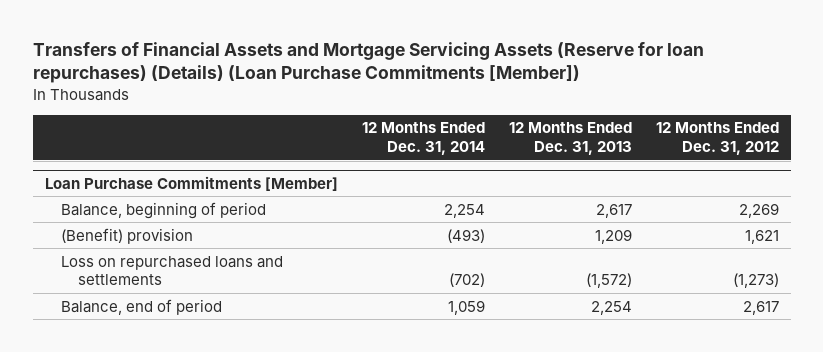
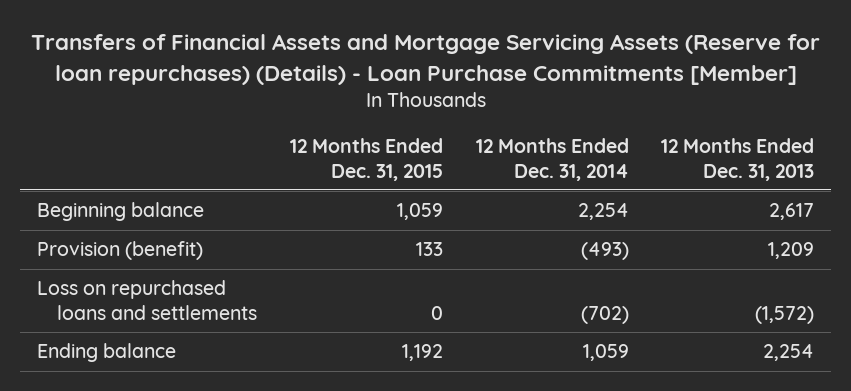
[32,42,704,84] Transfers of Financial Assets and Mortgage Servicing Assets (Reserve for loan repurchases) (Details) (Loan Purchase Commitments [Member]) -> [30,34,820,85] Transfers of Financial Assets and Mortgage Servicing Assets (Reserve for loan repurchases) (Details) - Loan Purchase Commitments [Member]
[655,122,779,156] 12 Months Ended Dec. 31, 2012 -> none
none -> [289,137,443,181] 12 Months Ended Dec. 31, 2015
[44,175,338,191] Loan Purchase Commitments [Member] -> none
[61,201,267,219] Balance, beginning of period -> [36,202,204,222] Beginning balance
[61,227,194,244] (Benefit) provision -> [36,241,203,261] Provision (benefit)
[61,298,223,315] Balance, end of period -> [36,343,176,363] Ending balance

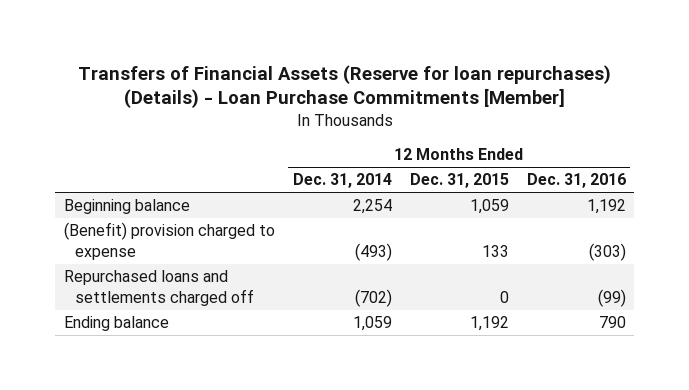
[30,34,820,85] Transfers of Financial Assets and Mortgage Servicing Assets (Reserve for loan repurchases) (Details) - Loan Purchase Commitments [Member] -> [77,64,611,109] Transfers of Financial Assets (Reserve for loan repurchases) (Details) - Loan Purchase Commitments [Member]
[661,137,815,181] 12 Months Ended Dec. 31, 2013 -> none
none -> [526,173,626,189] Dec. 31, 2016
[36,241,203,261] Provision (benefit) -> [63,222,275,260] (Benefit) provision charged to expense
[36,280,258,321] Loss on repurchased loans and settlements -> [63,270,255,306] Repurchased loans and settlements charged off

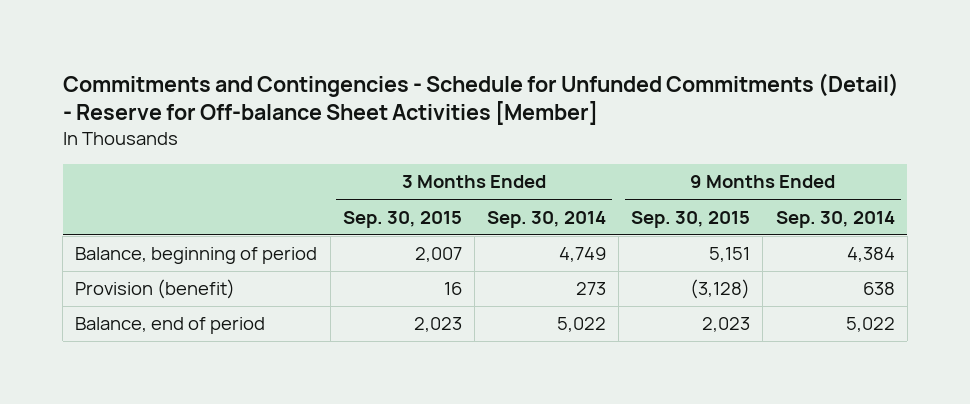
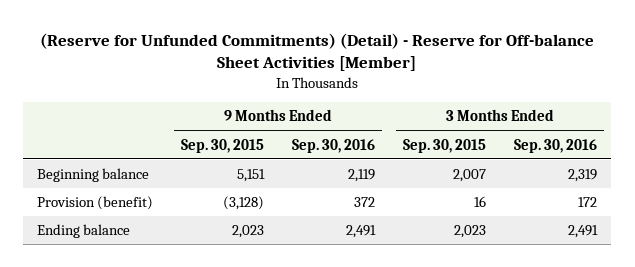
[62,72,899,126] Commitments and Contingencies - Schedule for Unfunded Commitments (Detail) - Reserve for Off-balance Sheet Activities [Member] -> [40,32,595,72] (Reserve for Unfunded Commitments) (Detail) - Reserve for Off-balance Sheet Activities [Member]
[487,210,607,228] Sep. 30, 2014 -> none
[775,210,895,228] Sep. 30, 2014 -> none
none -> [292,138,376,153] Sep. 30, 2016
none -> [514,138,598,153] Sep. 30, 2016
[75,247,318,265] Balance, beginning of period -> [37,168,150,183] Beginning balance
[75,317,266,335] Balance, end of period -> [37,224,131,239] Ending balance

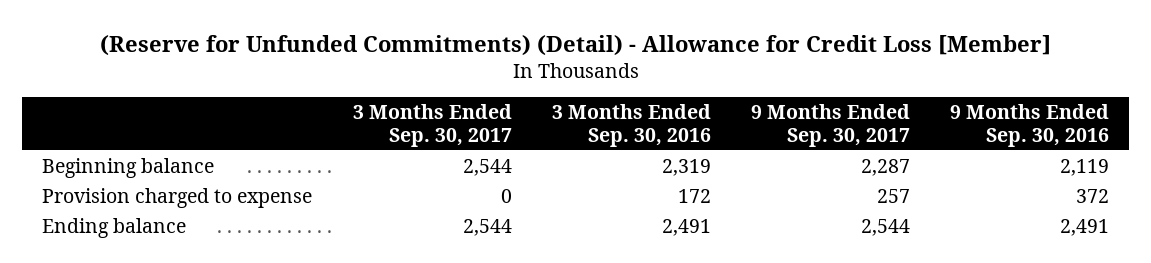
[40,32,595,72] (Reserve for Unfunded Commitments) (Detail) - Reserve for Off-balance Sheet Activities [Member] -> [99,35,1051,57] (Reserve for Unfunded Commitments) (Detail) - Allowance for Credit Loss [Member]
[181,138,265,153] Sep. 30, 2015 -> none
[403,138,487,153] Sep. 30, 2015 -> none
none -> [352,104,512,147] 3 Months Ended Sep. 30, 2017
none -> [750,104,910,147] 9 Months Ended Sep. 30, 2017
[37,196,154,211] Provision (benefit) -> [42,187,313,208] Provision charged to expense

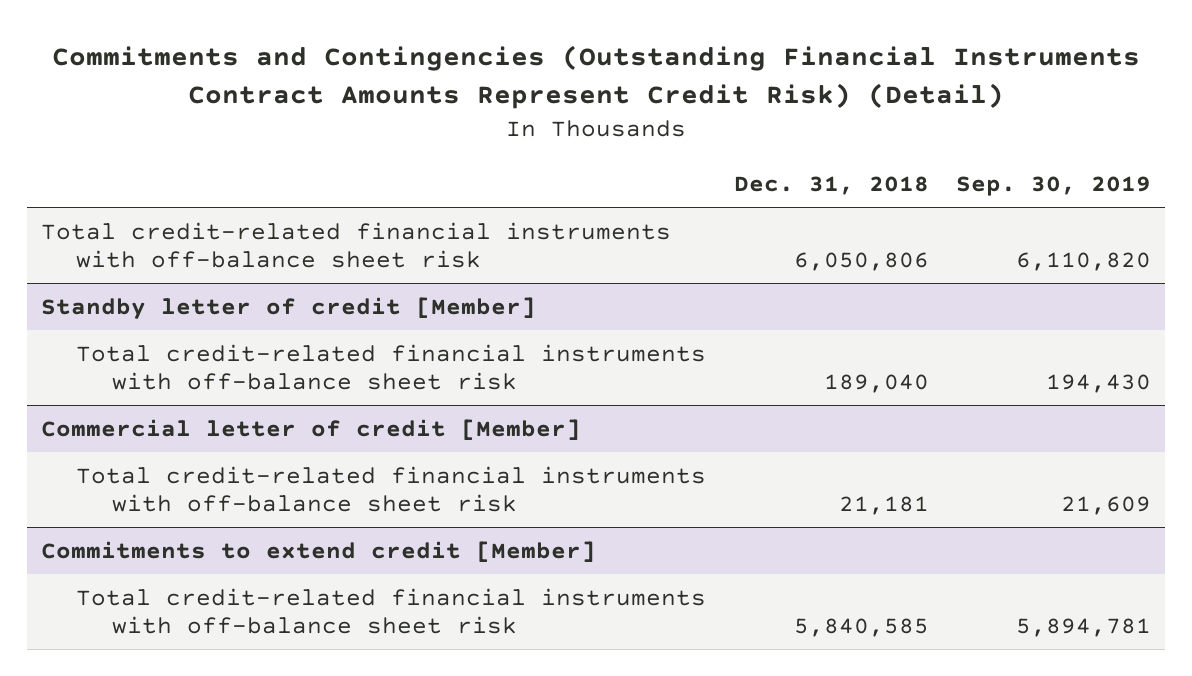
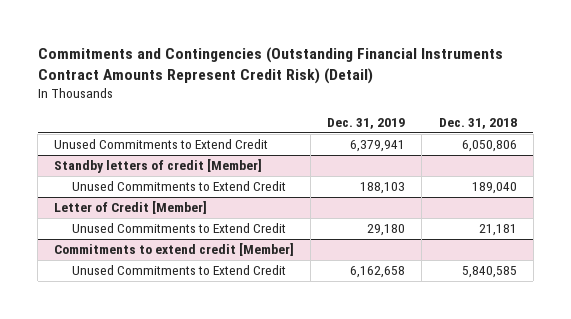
[956,175,1152,196] Sep. 30, 2019 -> none
none -> [327,117,406,129] Dec. 31, 2019
[40,221,671,268] Total credit-related financial instruments with off-balance sheet risk -> [54,139,269,150] Unused Commitments to Extend Credit
[40,296,536,319] Standby letter of credit [Member] -> [54,159,263,174] Standby letters of credit [Member]
[76,343,707,390] Total credit-related financial instruments with off-balance sheet risk -> [72,181,287,192] Unused Commitments to Extend Credit
[40,418,581,440] Commercial letter of credit [Member] -> [54,201,208,215] Letter of Credit [Member]
[76,465,707,512] Total credit-related financial instruments with off-balance sheet risk -> [72,223,287,234] Unused Commitments to Extend Credit
[76,587,707,634] Total credit-related financial instruments with off-balance sheet risk -> [72,265,287,276] Unused Commitments to Extend Credit

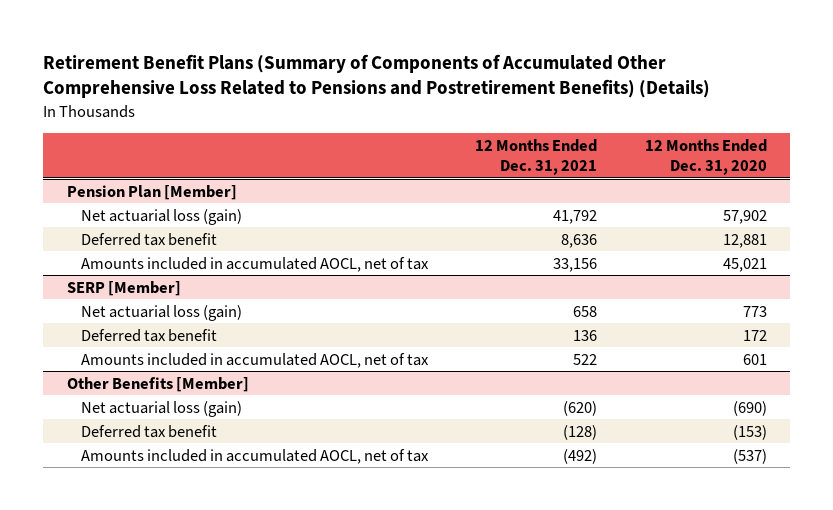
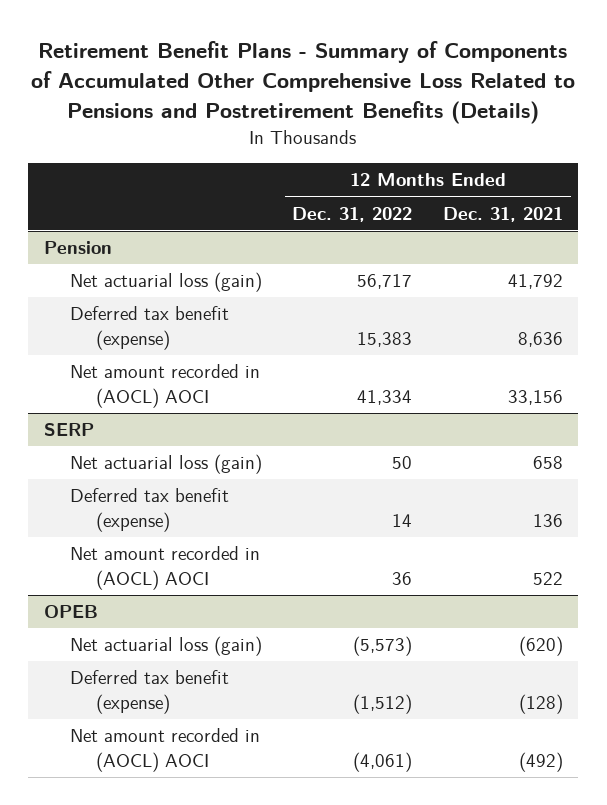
[42,53,710,99] Retirement Benefit Plans (Summary of Components of Accumulated Other Comprehensive Loss Related to Pensions and Postretirement Benefits) (Details) -> [31,41,576,124] Retirement Benefit Plans - Summary of Components of Accumulated Other Comprehensive Loss Related to Pensions and Postretirement Benefits (Details)
[644,138,767,176] 12 Months Ended Dec. 31, 2020 -> none
none -> [292,206,413,222] Dec. 31, 2022
[66,184,237,200] Pension Plan [Member] -> [43,241,112,255] Pension
[80,232,217,246] Deferred tax benefit -> [69,306,229,350] Deferred tax benefit (expense)
[80,256,429,272] Amounts included in accumulated AOCL, net of tax -> [69,364,260,408] Net amount recorded in (AOCL) AOCI
[66,280,181,296] SERP [Member] -> [43,423,94,437] SERP
[80,328,217,342] Deferred tax benefit -> [69,488,229,532] Deferred tax benefit (expense)
[80,352,429,368] Amounts included in accumulated AOCL, net of tax -> [69,546,260,590] Net amount recorded in (AOCL) AOCI
[66,376,249,392] Other Benefits [Member] -> [43,605,98,619] OPEB
[80,424,217,438] Deferred tax benefit -> [69,670,229,714] Deferred tax benefit (expense)
[80,448,429,464] Amounts included in accumulated AOCL, net of tax -> [69,728,260,772] Net amount recorded in (AOCL) AOCI

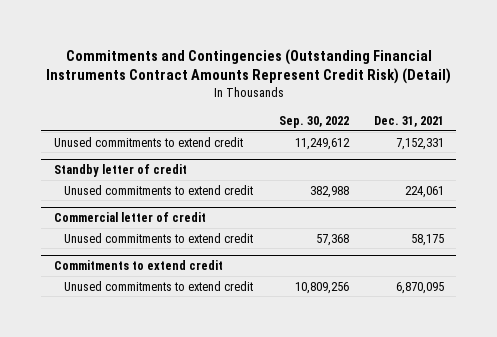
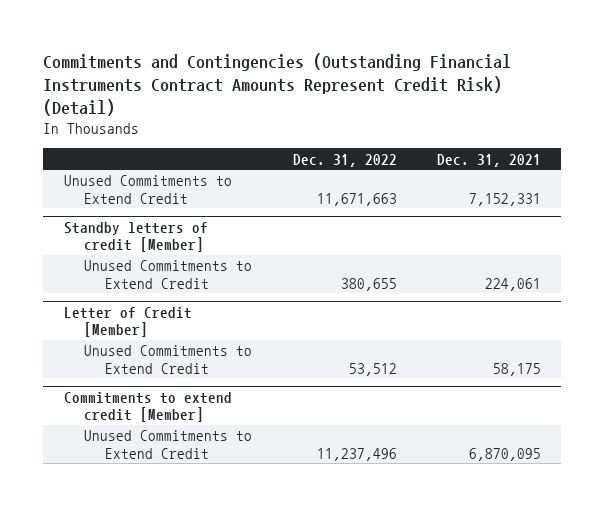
[278,115,349,128] Sep. 30, 2022 -> none
none -> [292,153,397,167] Dec. 31, 2022
[53,136,243,147] Unused commitments to extend credit -> [63,175,232,204] Unused Commitments to Extend Credit
[53,164,187,178] Standby letter of credit -> [63,221,208,253] Standby letters of credit [Member]
[64,184,254,195] Unused commitments to extend credit -> [84,260,253,289] Unused Commitments to Extend Credit
[53,212,206,223] Commercial letter of credit -> [63,306,192,338] Letter of Credit [Member]
[64,232,254,243] Unused commitments to extend credit -> [84,345,253,374] Unused Commitments to Extend Credit
[53,260,223,271] Commitments to extend credit -> [63,391,232,423] Commitments to extend credit [Member]
[64,280,254,291] Unused commitments to extend credit -> [84,430,253,459] Unused Commitments to Extend Credit

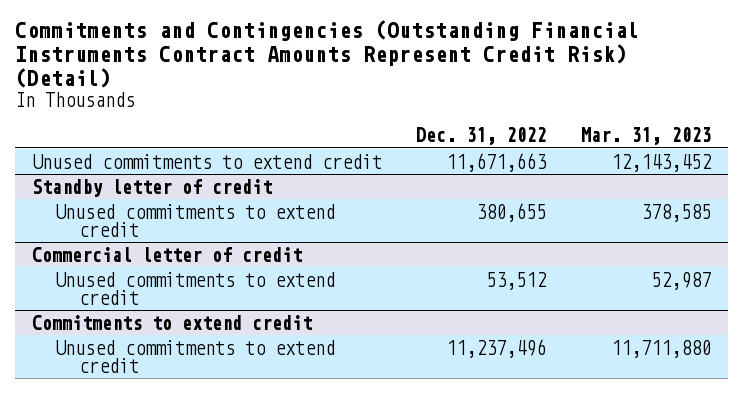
[437,153,542,167] Dec. 31, 2021 -> none
none -> [580,127,711,146] Mar. 31, 2023
[63,175,232,204] Unused Commitments to Extend Credit -> [31,153,382,169] Unused commitments to extend credit
[63,221,208,253] Standby letters of credit [Member] -> [31,178,272,197] Standby letter of credit
[84,260,253,289] Unused Commitments to Extend Credit -> [55,203,336,237] Unused commitments to extend credit
[63,306,192,338] Letter of Credit [Member] -> [31,246,302,262] Commercial letter of credit
[84,345,253,374] Unused Commitments to Extend Credit -> [55,271,336,305] Unused commitments to extend credit
[63,391,232,423] Commitments to extend credit [Member] -> [31,314,312,330] Commitments to extend credit
[84,430,253,459] Unused Commitments to Extend Credit -> [55,339,336,373] Unused commitments to extend credit

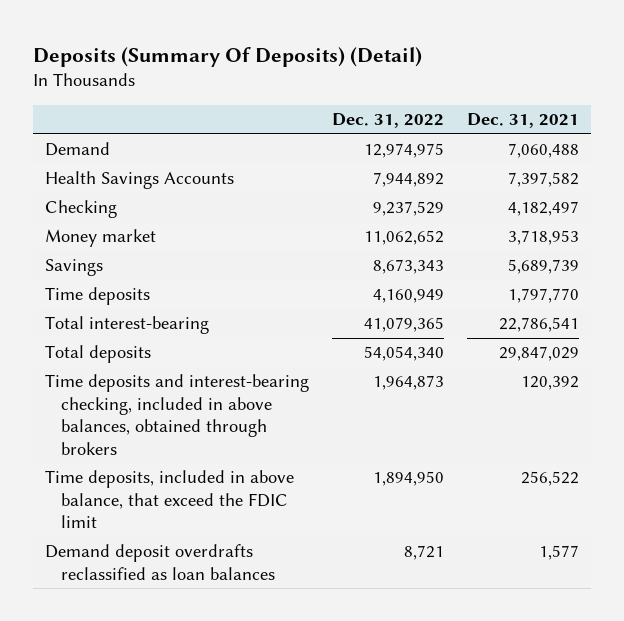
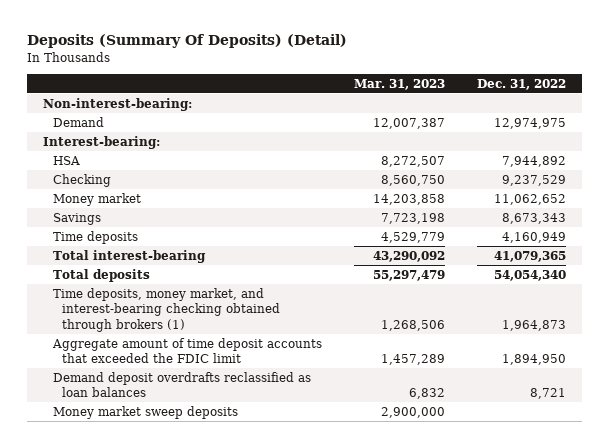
[466,113,579,129] Dec. 31, 2021 -> none
none -> [353,78,445,90] Mar. 31, 2023
none -> [42,97,192,111] Non-interest-bearing:
none -> [42,135,160,149] Interest-bearing:
[44,171,234,190] Health Savings Accounts -> [52,155,80,165] HSA
[44,374,309,455] Time deposits and interest-bearing checking, included in above balances, obtained through brokers -> [52,287,281,332] Time deposits, money market, and interest-bearing checking obtained through brokers (1)
[44,470,294,529] Time deposits, included in above balance, that exceed the FDIC limit -> [51,337,322,364] Aggregate amount of time deposit accounts that exceeded the FDIC limit
none -> [52,405,238,419] Money market sweep deposits

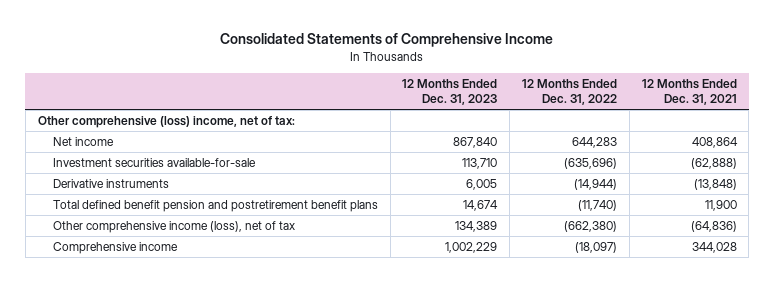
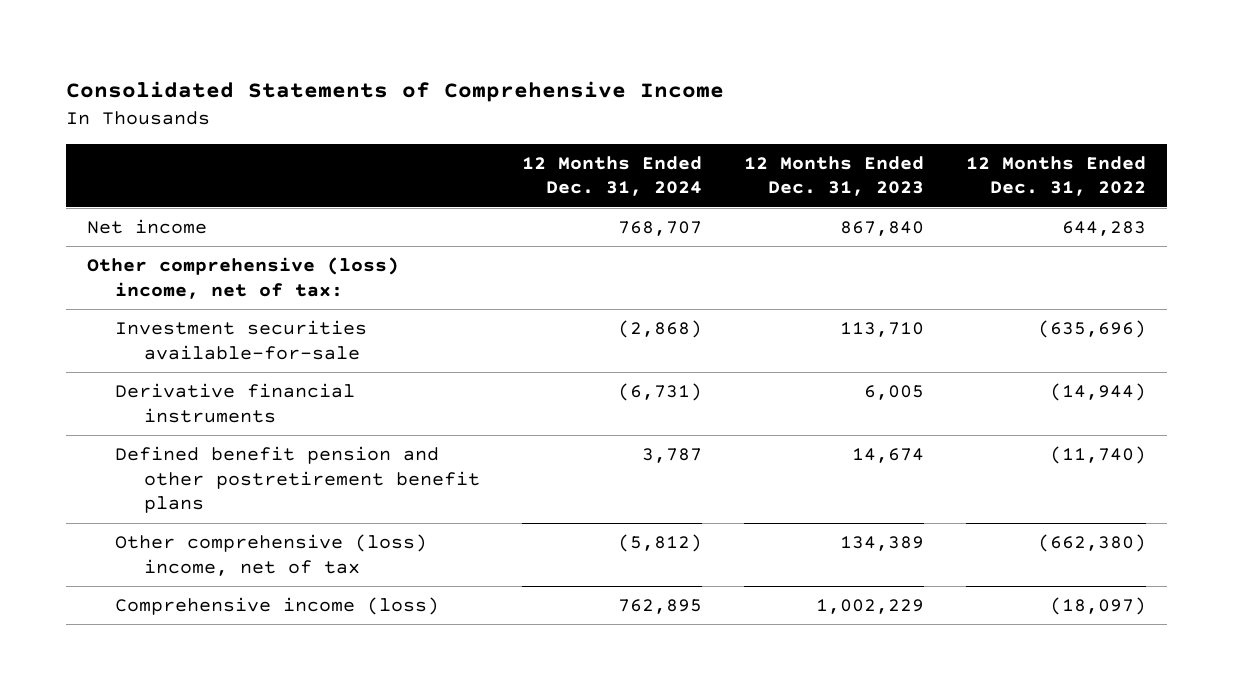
[641,78,737,106] 12 Months Ended Dec. 31, 2021 -> none
none -> [521,155,702,197] 12 Months Ended Dec. 31, 2024
[37,115,295,128] Other comprehensive (loss) income, net of tax: -> [87,257,400,299] Other comprehensive (loss) income, net of tax:
[52,178,169,188] Derivative instruments -> [115,383,356,423] Derivative financial instruments
[52,199,378,212] Total defined benefit pension and postretirement benefit plans -> [115,446,480,514] Defined benefit pension and other postretirement benefit plans
[52,220,295,233] Other comprehensive income (loss), net of tax -> [115,534,428,576] Other comprehensive (loss) income, net of tax
[52,241,178,254] Comprehensive income -> [115,597,440,616] Comprehensive income (loss)

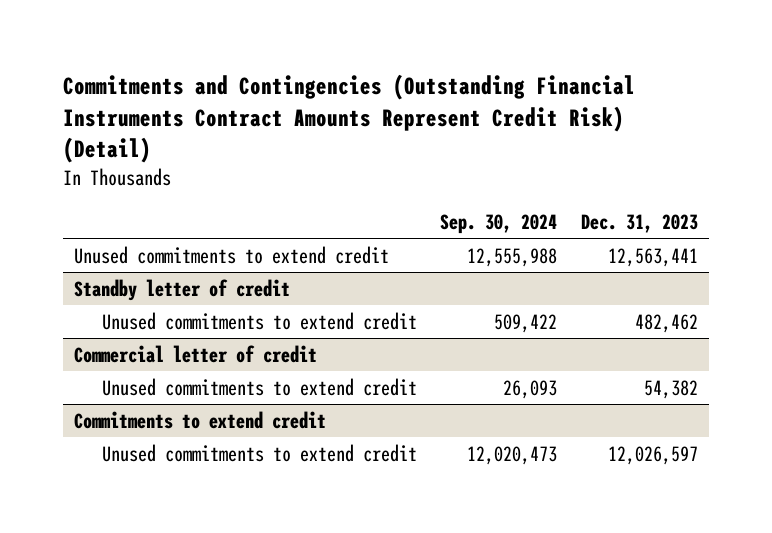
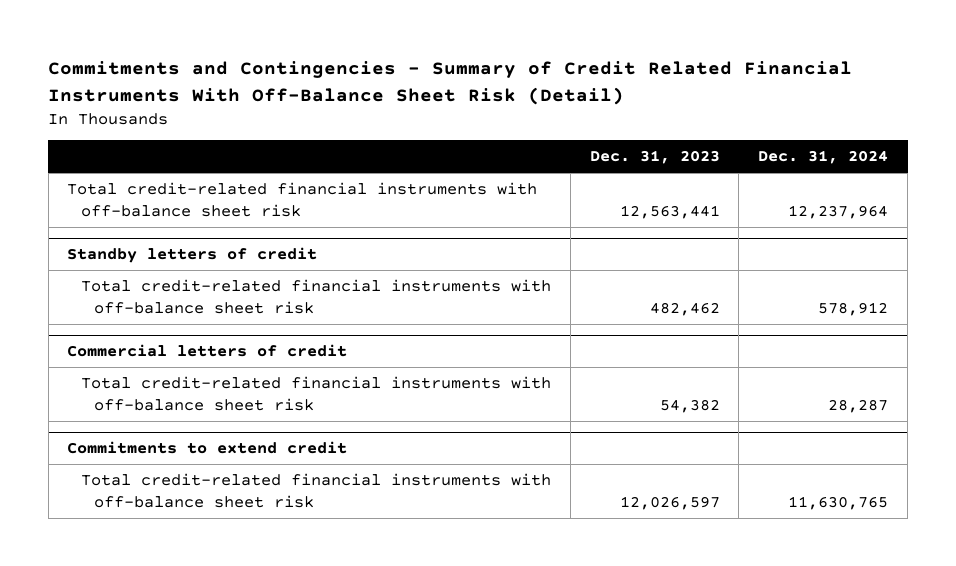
[62,74,635,164] Commitments and Contingencies (Outstanding Financial Instruments Contract Amounts Represent Credit Risk) (Detail) -> [48,61,853,105] Commitments and Contingencies - Summary of Credit Related Financial Instruments With Off-Balance Sheet Risk (Detail)
[440,213,558,234] Sep. 30, 2024 -> none
none -> [758,150,889,165] Dec. 31, 2024
[74,245,390,264] Unused commitments to extend credit -> [67,181,538,217] Total credit-related financial instruments with off-balance sheet risk
[74,278,291,301] Standby letter of credit -> [67,246,318,263] Standby letters of credit
[102,311,418,330] Unused commitments to extend credit -> [80,278,551,314] Total credit-related financial instruments with off-balance sheet risk
[74,344,318,363] Commercial letter of credit -> [67,343,348,357] Commercial letters of credit
[102,377,418,396] Unused commitments to extend credit -> [80,375,551,411] Total credit-related financial instruments with off-balance sheet risk
[102,443,418,462] Unused commitments to extend credit -> [80,472,551,508] Total credit-related financial instruments with off-balance sheet risk

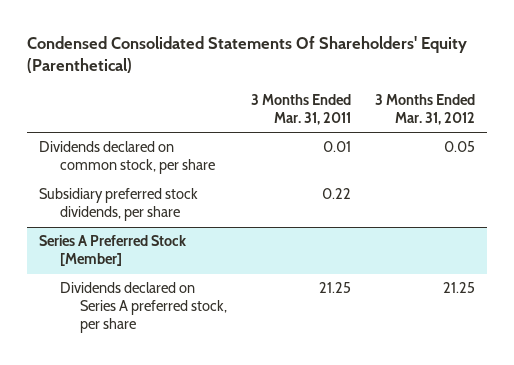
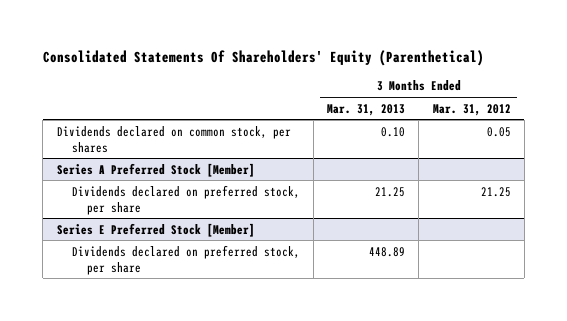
[26,36,467,74] Condensed Consolidated Statements Of Shareholders' Equity (Parenthetical) -> [42,50,484,67] Consolidated Statements Of Shareholders' Equity (Parenthetical)
[251,94,352,125] 3 Months Ended Mar. 31, 2011 -> none
none -> [327,103,406,116] Mar. 31, 2013
[38,188,198,222] Subsidiary preferred stock dividends, per share -> none
[38,141,215,175] Dividends declared on common stock, per share -> [56,125,291,153] Dividends declared on common stock, per shares
[59,282,228,334] Dividends declared on Series A preferred stock, per share -> [71,184,300,215] Dividends declared on preferred stock, per share
none -> [56,222,255,237] Series E Preferred Stock [Member]
none -> [71,244,300,275] Dividends declared on preferred stock, per share

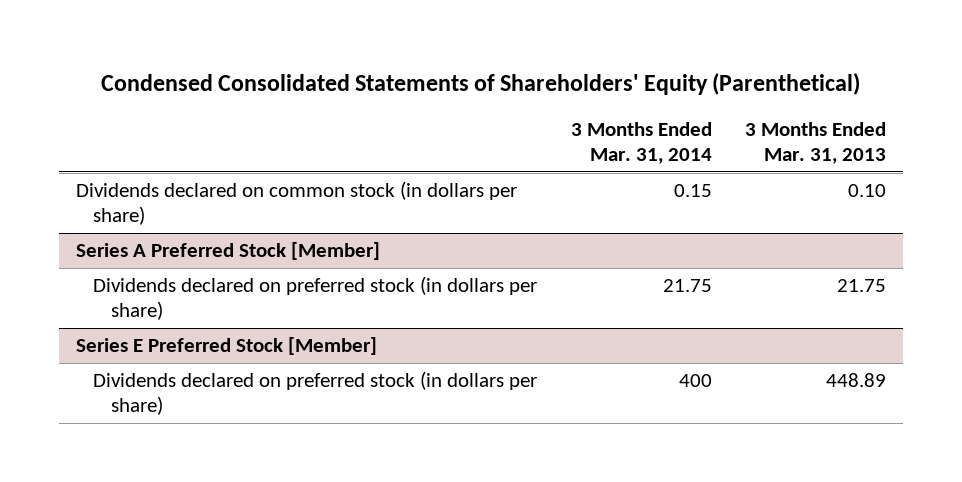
[42,50,484,67] Consolidated Statements Of Shareholders' Equity (Parenthetical) -> [100,73,860,96] Condensed Consolidated Statements of Shareholders' Equity (Parenthetical)
[432,103,511,116] Mar. 31, 2012 -> none
none -> [570,121,712,164] 3 Months Ended Mar. 31, 2014
[56,125,291,153] Dividends declared on common stock, per shares -> [75,181,517,226] Dividends declared on common stock (in dollars per share)
[71,184,300,215] Dividends declared on preferred stock, per share -> [93,276,538,321] Dividends declared on preferred stock (in dollars per share)
[375,186,406,197] 21.25 -> [836,279,886,293] 21.75
[71,244,300,275] Dividends declared on preferred stock, per share -> [93,371,538,416] Dividends declared on preferred stock (in dollars per share)

